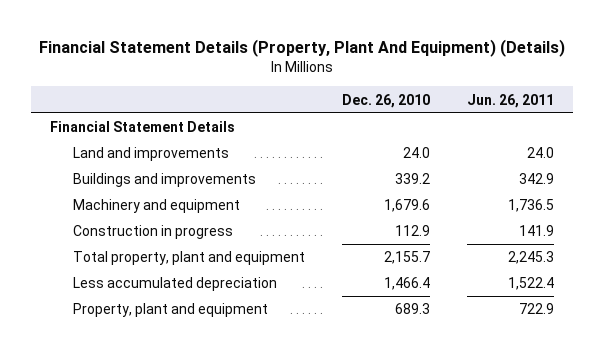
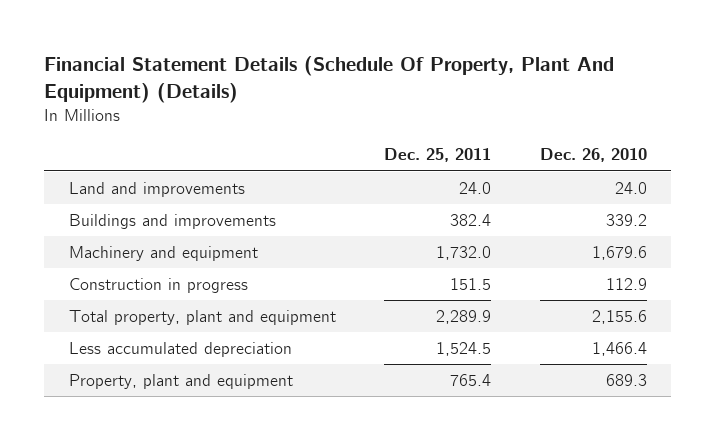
[39,39,566,58] Financial Statement Details (Property, Plant And Equipment) (Details) -> [44,56,615,103] Financial Statement Details (Schedule Of Property, Plant And Equipment) (Details)
[467,93,555,108] Jun. 26, 2011 -> none
none -> [384,148,492,163] Dec. 25, 2011
[50,121,236,133] Financial Statement Details -> none
[384,251,431,265] 2,155.7 -> [591,310,647,325] 2,155.6

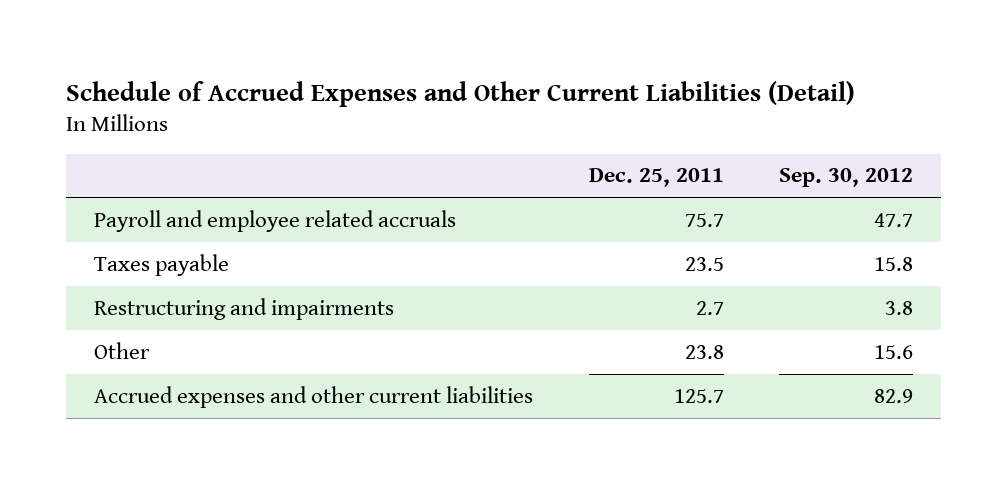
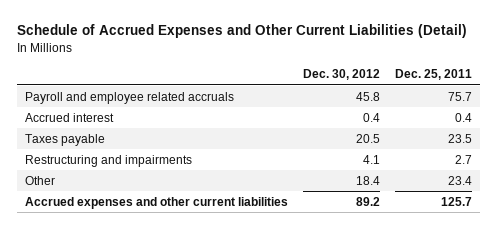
[779,168,914,188] Sep. 30, 2012 -> none
none -> [302,69,380,81] Dec. 30, 2012
none -> [24,112,114,122] Accrued interest
[684,344,724,359] 23.8 -> [448,175,473,185] 23.4

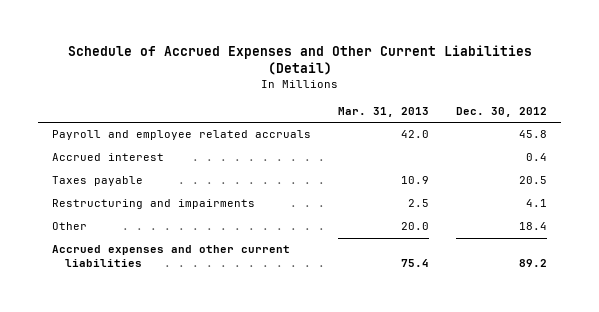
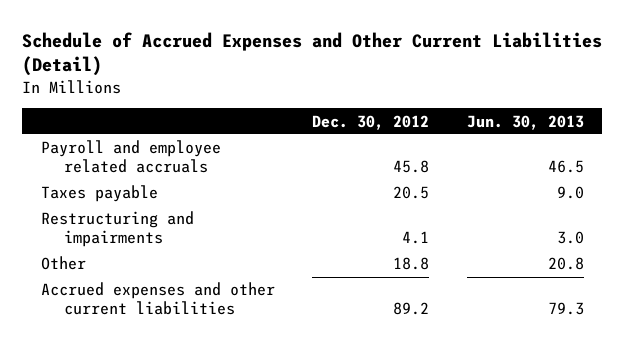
[338,107,430,118] Mar. 31, 2013 -> none
none -> [466,114,584,130] Jun. 30, 2013
[52,153,165,162] Accrued interest -> none
[519,222,548,231] 18.4 -> [393,257,430,271] 18.8

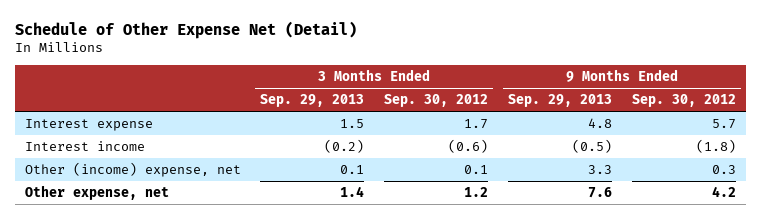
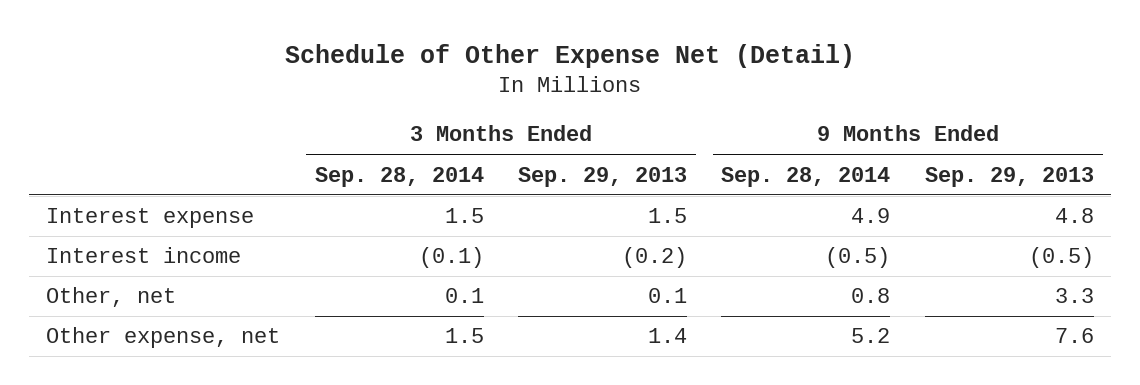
[384,94,489,108] Sep. 30, 2012 -> none
[632,94,737,108] Sep. 30, 2012 -> none
none -> [314,166,484,187] Sep. 28, 2014
none -> [721,166,891,187] Sep. 28, 2014
[24,162,241,178] Other (income) expense, net -> [46,287,177,308] Other, net

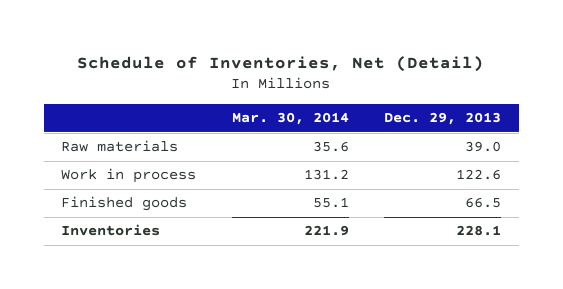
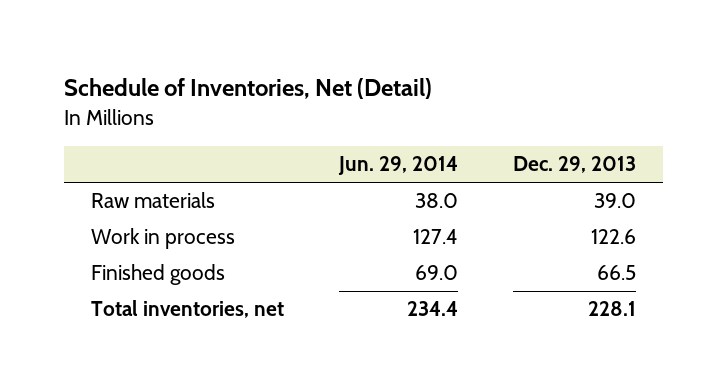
[231,112,349,126] Mar. 30, 2014 -> none
none -> [337,156,458,176] Jun. 29, 2014
[61,224,161,237] Inventories -> [91,300,285,319] Total inventories, net

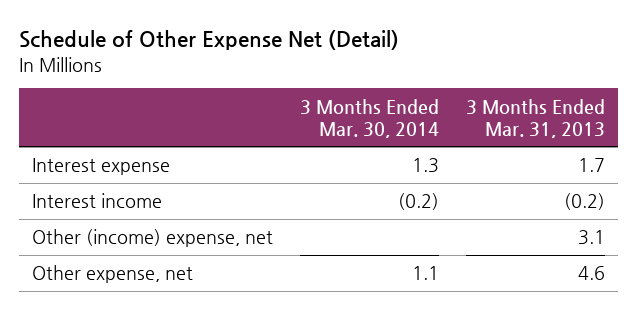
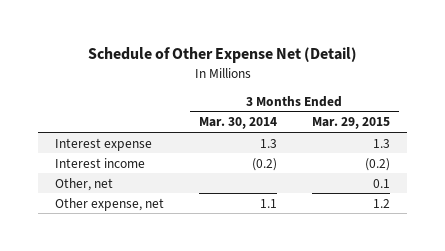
[465,98,605,138] 3 Months Ended Mar. 31, 2013 -> none
none -> [311,117,390,130] Mar. 29, 2015
[32,229,274,248] Other (income) expense, net -> [55,177,114,191] Other, net

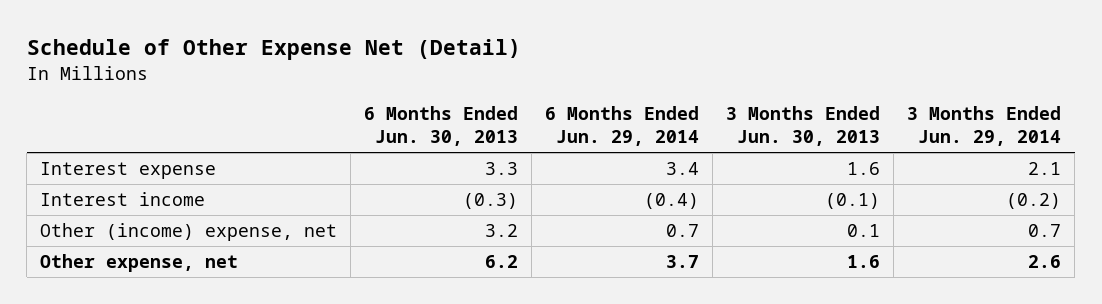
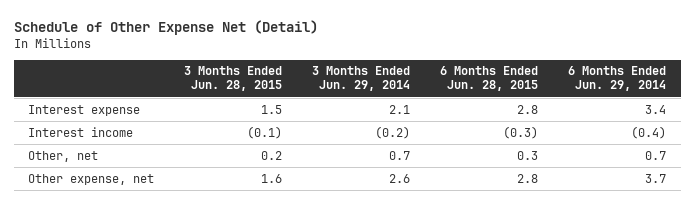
[364,106,519,147] 6 Months Ended Jun. 30, 2013 -> none
[726,106,881,147] 3 Months Ended Jun. 30, 2013 -> none
none -> [184,66,283,92] 3 Months Ended Jun. 28, 2015
none -> [439,66,538,92] 6 Months Ended Jun. 28, 2015
[40,223,338,242] Other (income) expense, net -> [28,150,99,162] Other, net

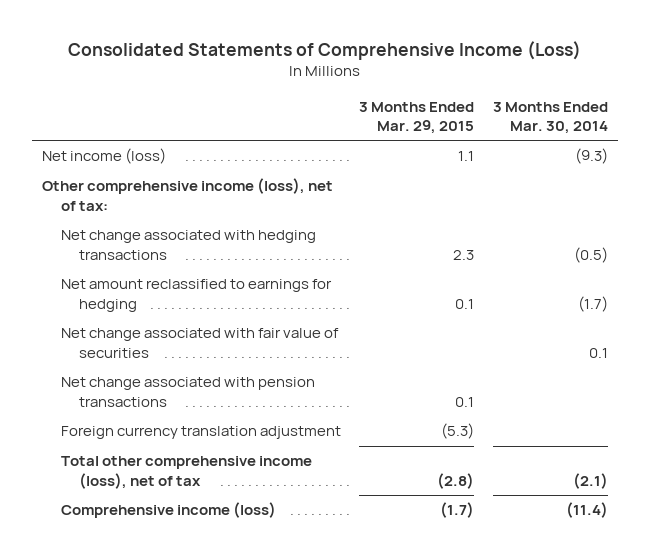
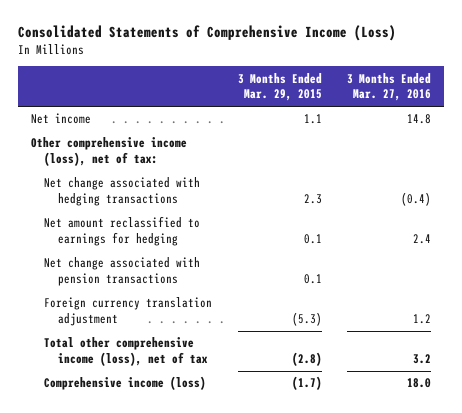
[493,101,609,135] 3 Months Ended Mar. 30, 2014 -> none
none -> [347,72,432,102] 3 Months Ended Mar. 27, 2016
[41,148,166,165] Net income (loss) -> [30,113,91,125] Net income
[60,328,339,358] Net change associated with fair value of securities -> none

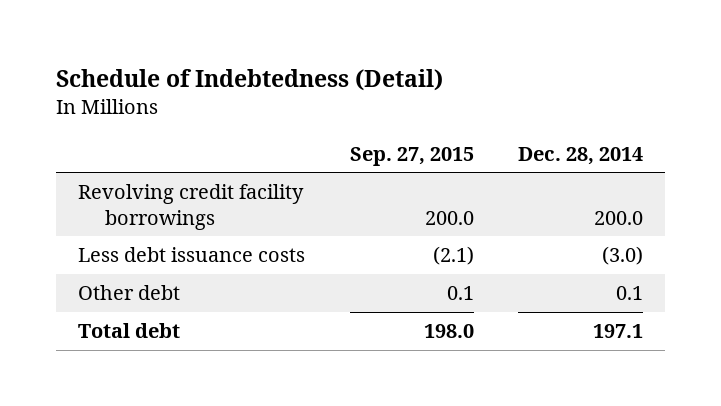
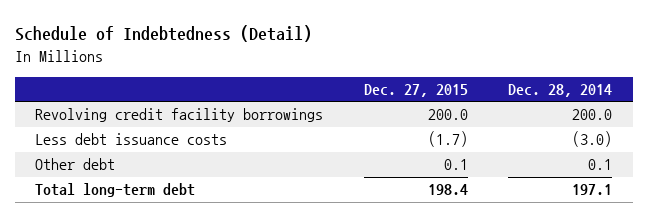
[349,146,474,166] Sep. 27, 2015 -> none
none -> [363,84,468,98] Dec. 27, 2015
[78,323,181,339] Total debt -> [35,183,196,198] Total long-term debt

